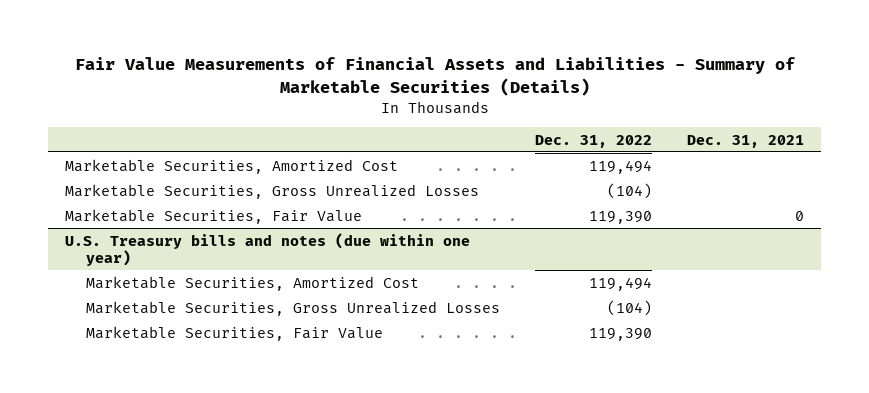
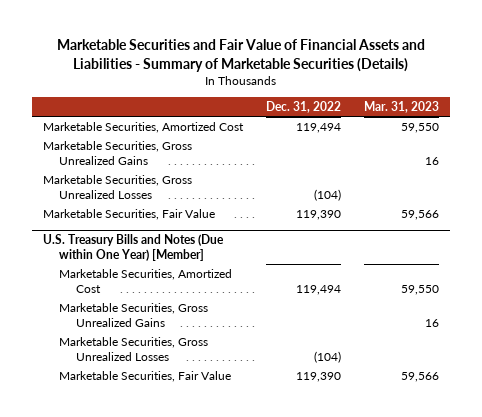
[74,57,795,96] Fair Value Measurements of Financial Assets and Liabilities - Summary of Marketable Securities (Details) -> [56,39,425,73] Marketable Securities and Fair Value of Financial Assets and Liabilities - Summary of Marketable Securities (Details)
[686,134,804,148] Dec. 31, 2021 -> none
none -> [363,101,439,114] Mar. 31, 2023
none -> [43,140,193,165] Marketable Securities, Gross Unrealized Gains
[65,232,471,266] U.S. Treasury bills and notes (due within one year) -> [43,234,225,262] U.S. Treasury Bills and Notes (Due within One Year) [Member]
none -> [59,302,209,327] Marketable Securities, Gross Unrealized Gains

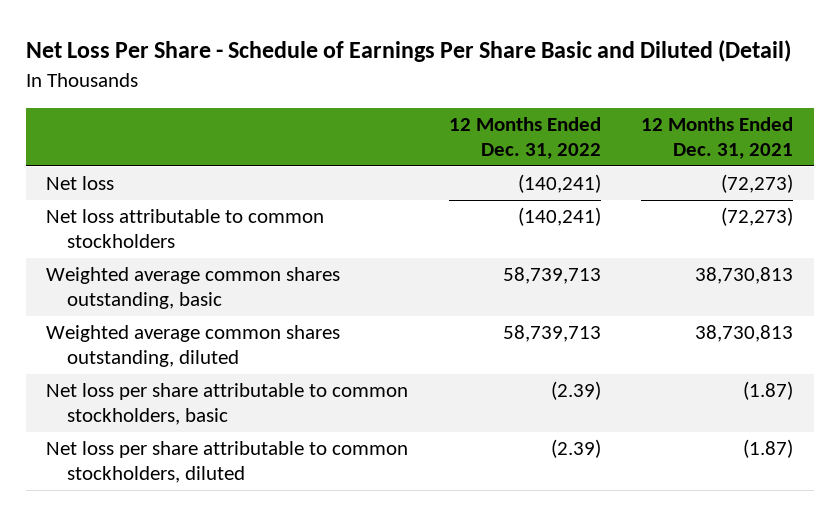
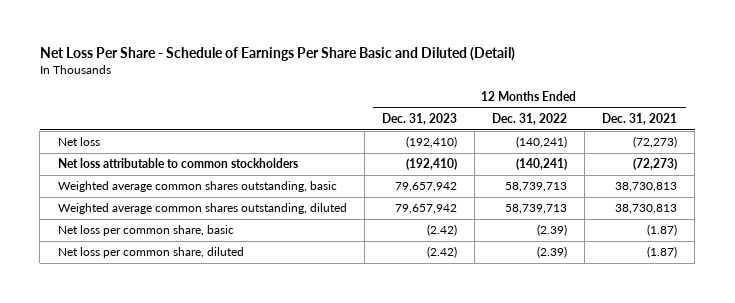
none -> [381,112,457,125] Dec. 31, 2023
[46,383,409,426] Net loss per share attributable to common stockholders, basic -> [57,225,234,237] Net loss per common share, basic
[46,441,409,484] Net loss per share attributable to common stockholders, diluted -> [57,247,244,259] Net loss per common share, diluted

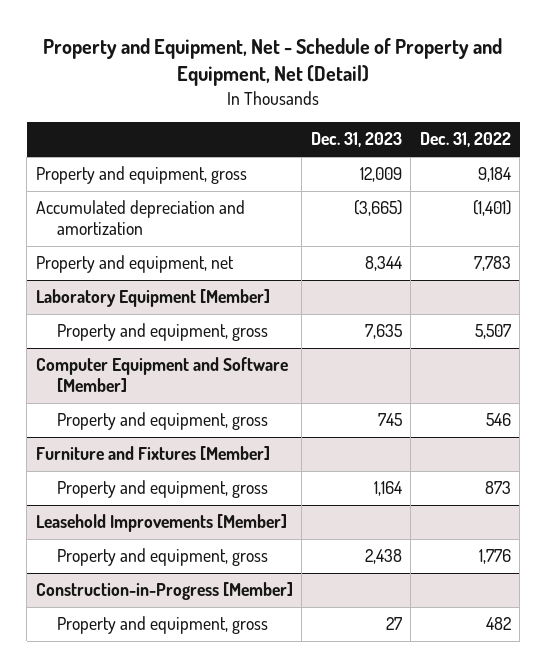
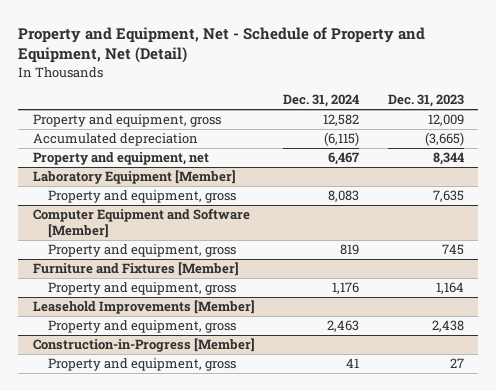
[419,132,511,148] Dec. 31, 2022 -> none
none -> [283,94,360,108] Dec. 31, 2024
[35,200,245,236] Accumulated depreciation and amortization -> [32,133,198,147] Accumulated depreciation

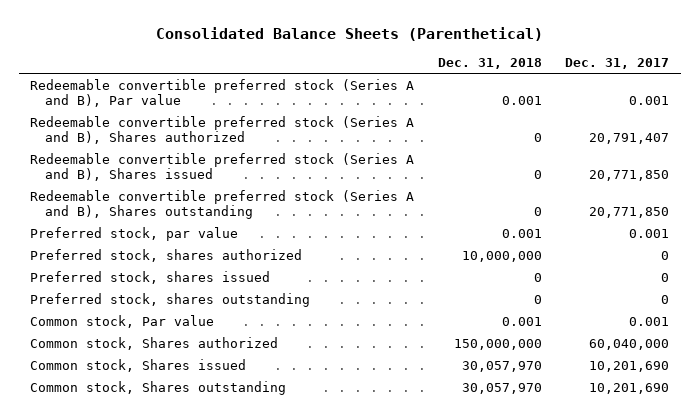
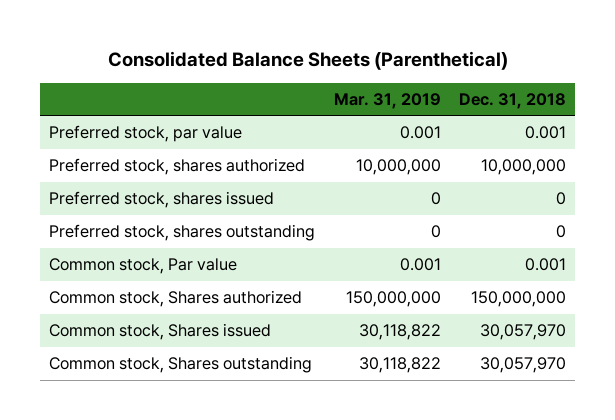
[564,58,669,70] Dec. 31, 2017 -> none
none -> [333,92,441,109] Mar. 31, 2019
[30,78,415,107] Redeemable convertible preferred stock (Series A and B), Par value -> none
[30,115,415,144] Redeemable convertible preferred stock (Series A and B), Shares authorized -> none
[30,152,415,181] Redeemable convertible preferred stock (Series A and B), Shares issued -> none
[30,189,415,219] Redeemable convertible preferred stock (Series A and B), Shares outstanding -> none

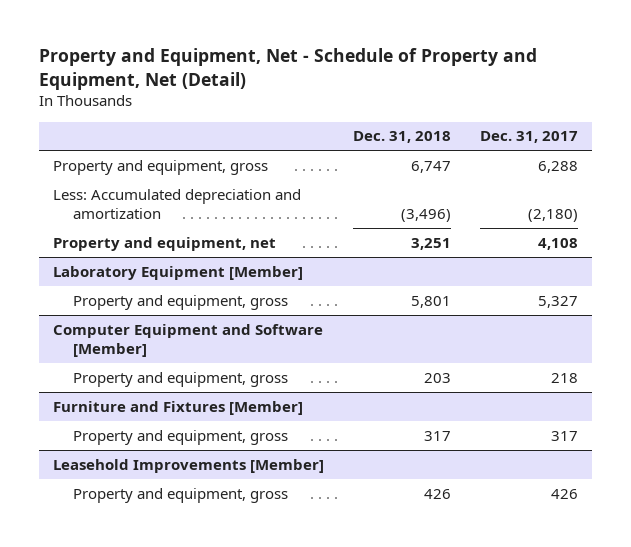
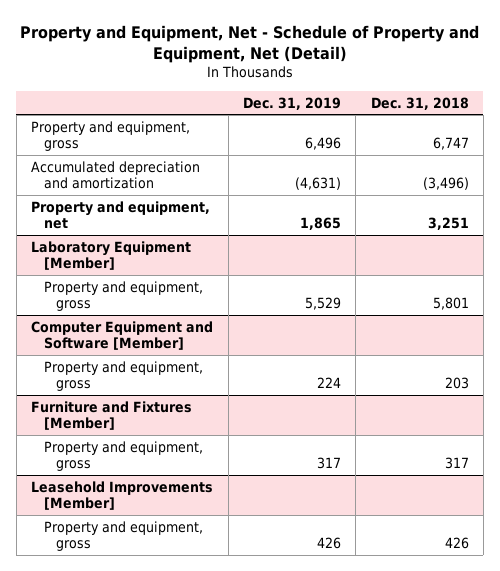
[479,131,578,144] Dec. 31, 2017 -> none
none -> [242,96,341,110] Dec. 31, 2019
[53,188,302,220] Less: Accumulated depreciation and amortization -> [31,160,201,189] Accumulated depreciation and amortization

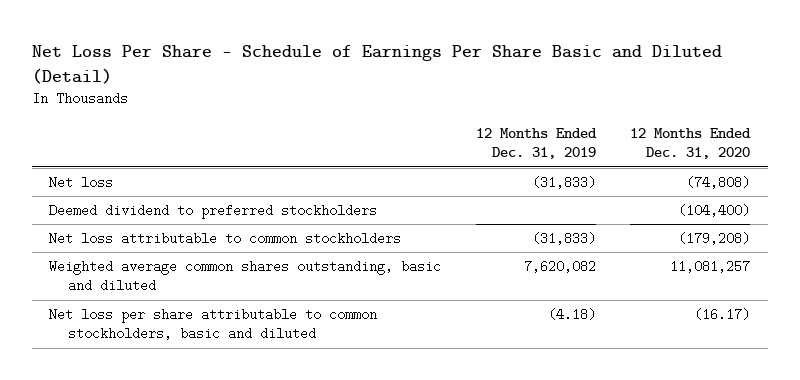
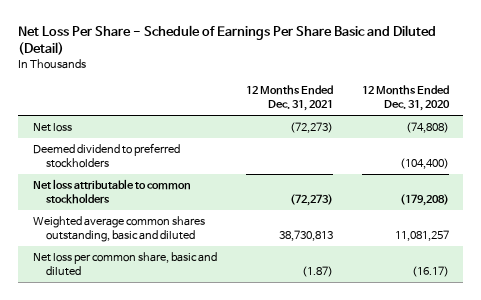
[475,128,597,160] 12 Months Ended Dec. 31, 2019 -> none
none -> [245,85,333,111] 12 Months Ended Dec. 31, 2021
[49,308,378,341] Net loss per share attributable to common stockholders, basic and diluted -> [32,252,217,276] Net loss per common share, basic and diluted

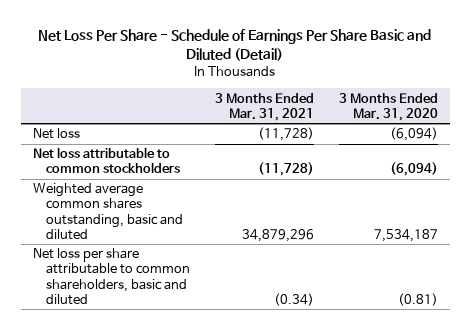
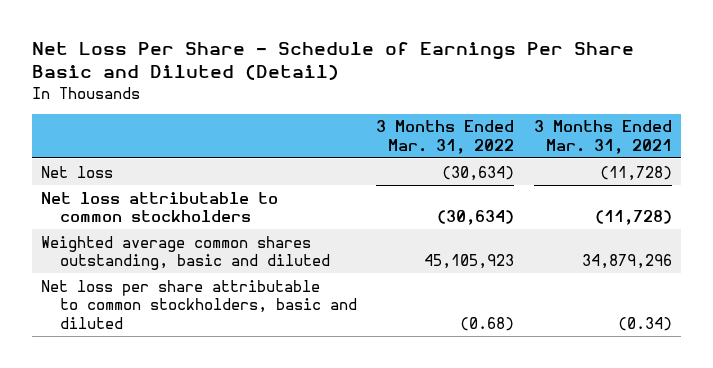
[338,92,438,121] 3 Months Ended Mar. 31, 2020 -> none
none -> [376,120,515,154] 3 Months Ended Mar. 31, 2022
[33,248,190,305] Net loss per share attributable to common shareholders, basic and diluted -> [41,279,357,329] Net loss per share attributable to common stockholders, basic and diluted

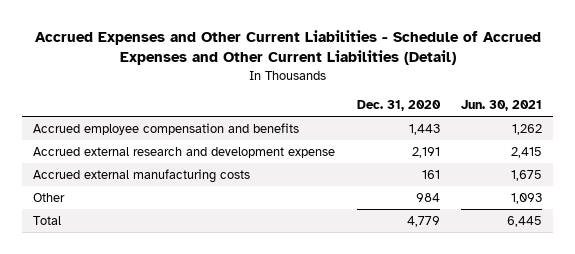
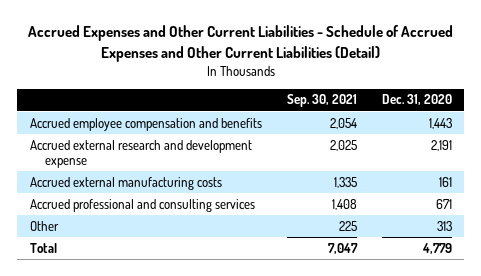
[461,100,543,112] Jun. 30, 2021 -> none
none -> [286,94,357,108] Sep. 30, 2021
none -> [29,198,255,212] Accrued professional and consulting services
[415,193,440,203] 984 -> [436,220,452,231] 313

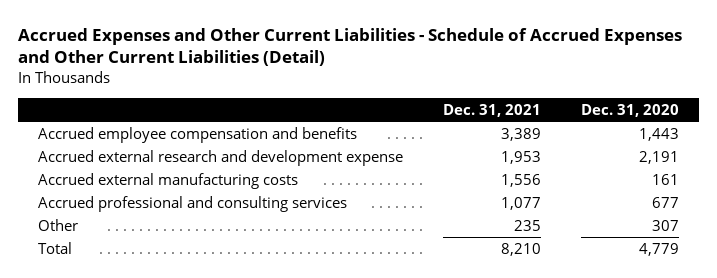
[286,94,357,108] Sep. 30, 2021 -> none
none -> [443,103,542,117] Dec. 31, 2021
[435,198,452,209] 671 -> [652,196,680,208] 677
[436,220,452,231] 313 -> [652,219,680,231] 307

